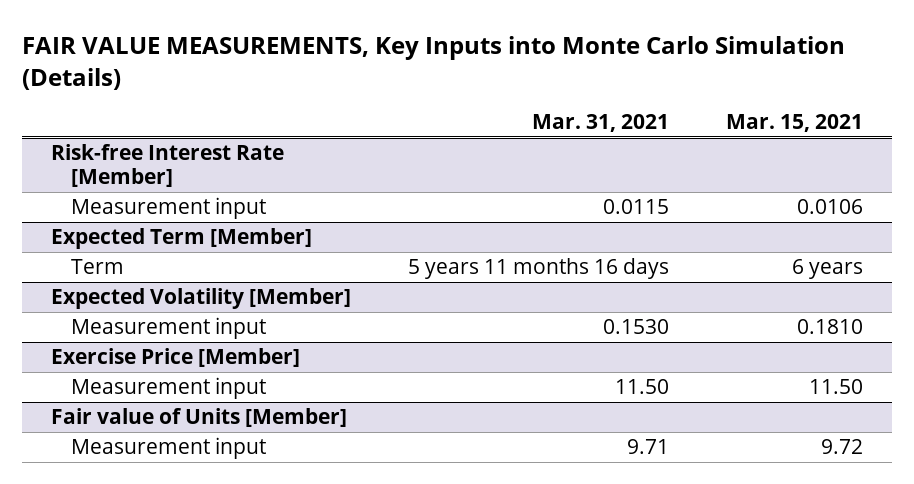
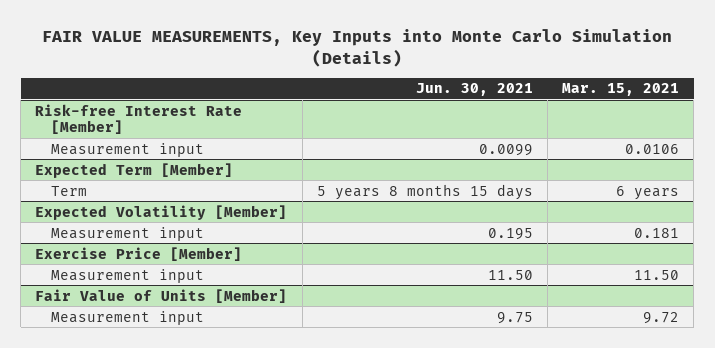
[531,114,669,133] Mar. 31, 2021 -> none
none -> [415,83,533,97] Jun. 30, 2021
[797,319,864,335] 0.1810 -> [634,227,680,238] 0.181
[50,408,347,428] Fair value of Units [Member] -> [35,288,288,303] Fair Value of Units [Member]

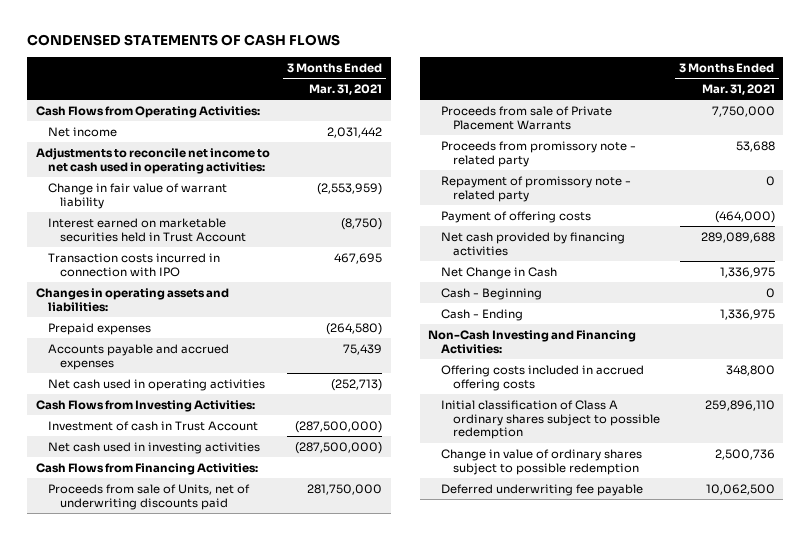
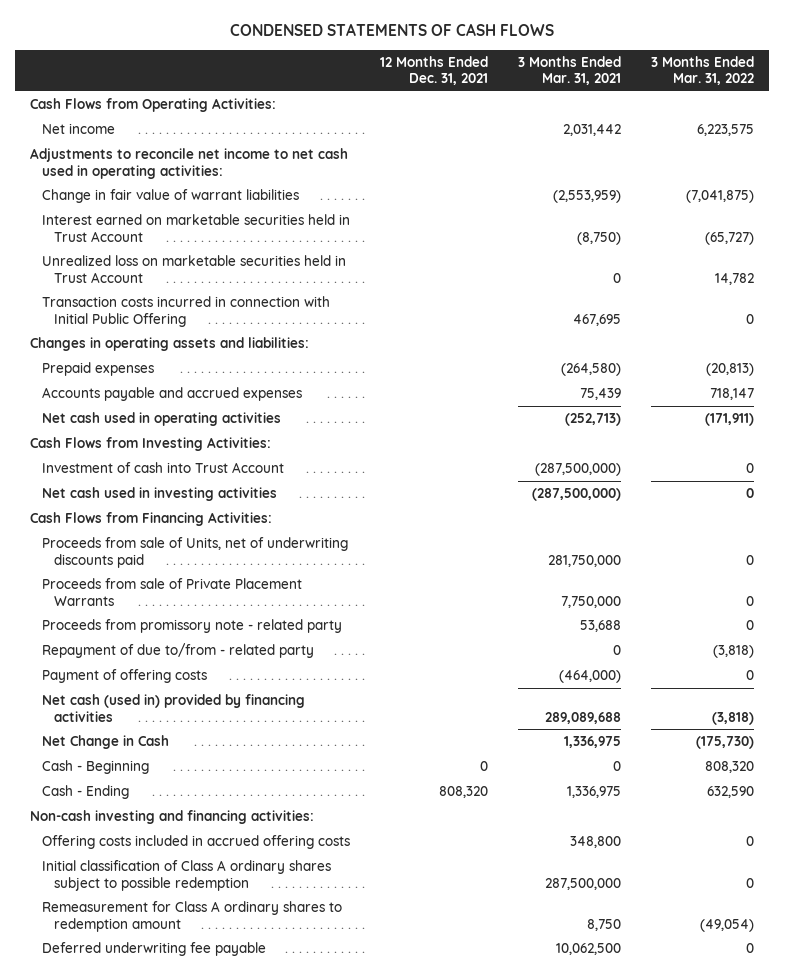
none -> [380,55,489,86] 12 Months Ended Dec. 31, 2021
none -> [651,55,755,86] 3 Months Ended Mar. 31, 2022
[48,182,228,209] Change in fair value of warrant liability -> [41,189,299,204] Change in fair value of warrant liabilities
none -> [41,255,346,283] Unrealized loss on marketable securities held in Trust Account
[48,252,221,277] Transaction costs incurred in connection with IPO -> [41,296,330,327] Transaction costs incurred in connection with Initial Public Offering
[48,420,259,431] Investment of cash in Trust Account -> [41,462,284,474] Investment of cash into Trust Account
[440,175,631,202] Repayment of promissory note - related party -> [41,643,314,659] Repayment of due to/from - related party
[440,231,625,256] Net cash provided by financing activities -> [41,694,305,722] Net cash (used in) provided by financing activities
[428,329,637,354] Non-Cash Investing and Financing Activities: -> [30,810,315,825] Non-cash investing and financing activities:
[704,399,775,411] 259,896,110 -> [545,877,622,890] 287,500,000
[440,448,642,475] Change in value of ordinary shares subject to possible redemption -> [41,901,342,932] Remeasurement for Class A ordinary shares to redemption amount
[714,448,775,460] 2,500,736 -> [587,918,622,931] 8,750

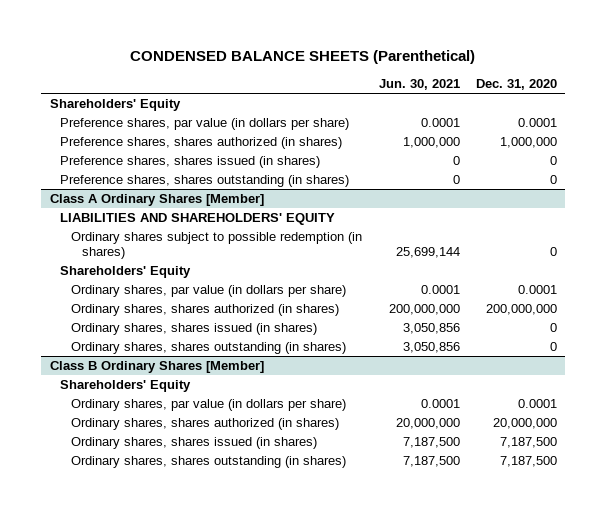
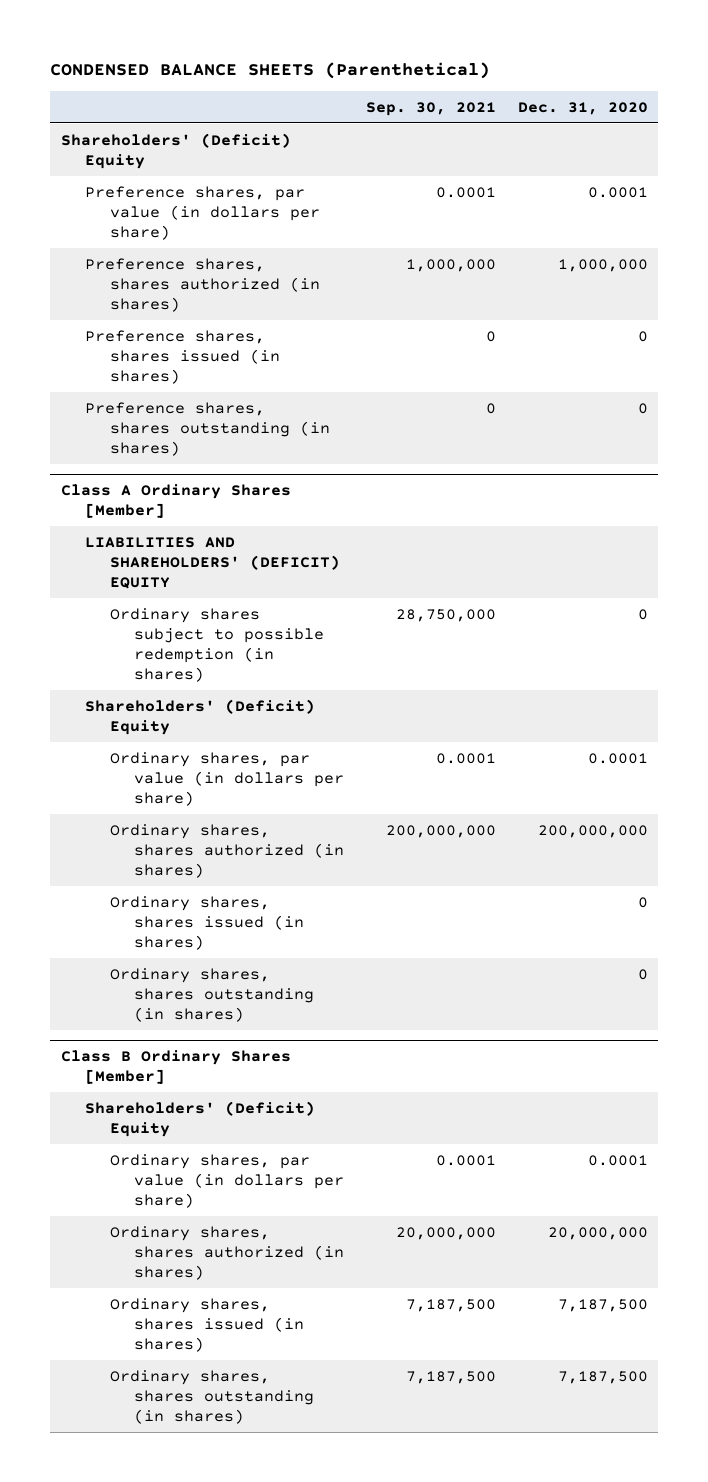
[378,79,460,91] Jun. 30, 2021 -> none
none -> [366,101,497,116] Sep. 30, 2021
[49,98,181,111] Shareholders' Equity -> [60,132,291,169] Shareholders' (Deficit) Equity
[60,212,336,225] LIABILITIES AND SHAREHOLDERS' EQUITY -> [85,536,340,590] LIABILITIES AND SHAREHOLDERS' (DEFICIT) EQUITY
[60,265,192,278] Shareholders' Equity -> [85,698,316,735] Shareholders' (Deficit) Equity
[60,379,192,392] Shareholders' Equity -> [85,1100,316,1137] Shareholders' (Deficit) Equity

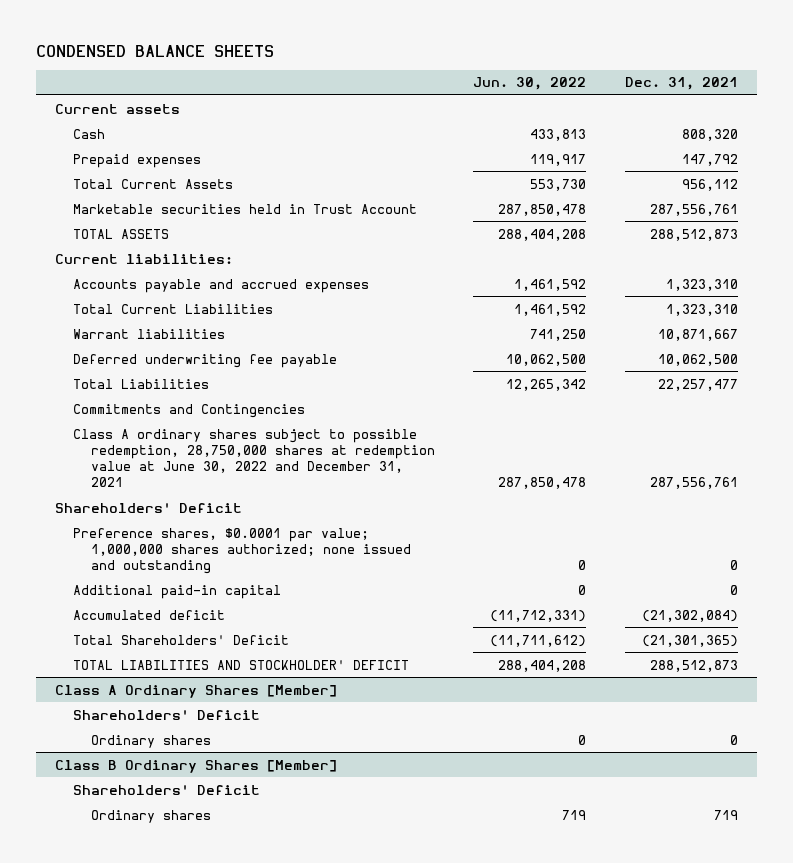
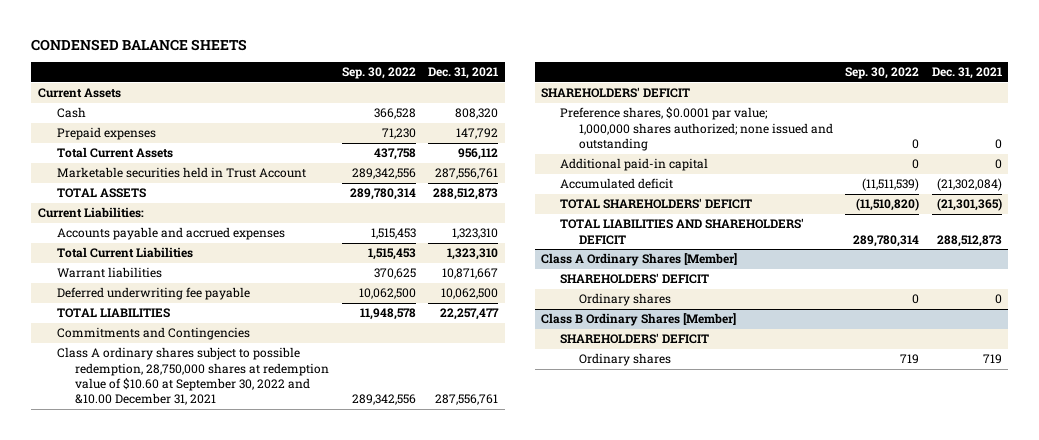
[473,77,587,91] Jun. 30, 2022 -> none
none -> [341,67,416,80] Sep. 30, 2022
[55,103,181,114] Current assets -> [37,88,121,99] Current Assets
[55,253,234,264] Current liabilities: -> [37,207,144,219] Current Liabilities:
[73,378,210,389] Total Liabilities -> [56,308,170,319] TOTAL LIABILITIES
[73,428,436,487] Class A ordinary shares subject to possible redemption, 28,750,000 shares at redemption value at June 30, 2022 and December 31, 2021 -> [56,347,330,406] Class A ordinary shares subject to possible redemption, 28,750,000 shares at redemption value of $10.60 at September 30, 2022 and &10.00 December 31, 2021
[55,502,243,513] Shareholders' Deficit -> [540,87,690,99] SHAREHOLDERS' DEFICIT
[73,634,290,645] Total Shareholders' Deficit -> [559,198,752,210] TOTAL SHAREHOLDERS' DEFICIT
[73,659,410,670] TOTAL LIABILITIES AND STOCKHOLDER' DEFICIT -> [559,218,804,245] TOTAL LIABILITIES AND SHAREHOLDERS' DEFICIT
[73,709,261,720] Shareholders' Deficit -> [559,273,709,285] SHAREHOLDERS' DEFICIT
[73,784,261,795] Shareholders' Deficit -> [559,333,709,345] SHAREHOLDERS' DEFICIT

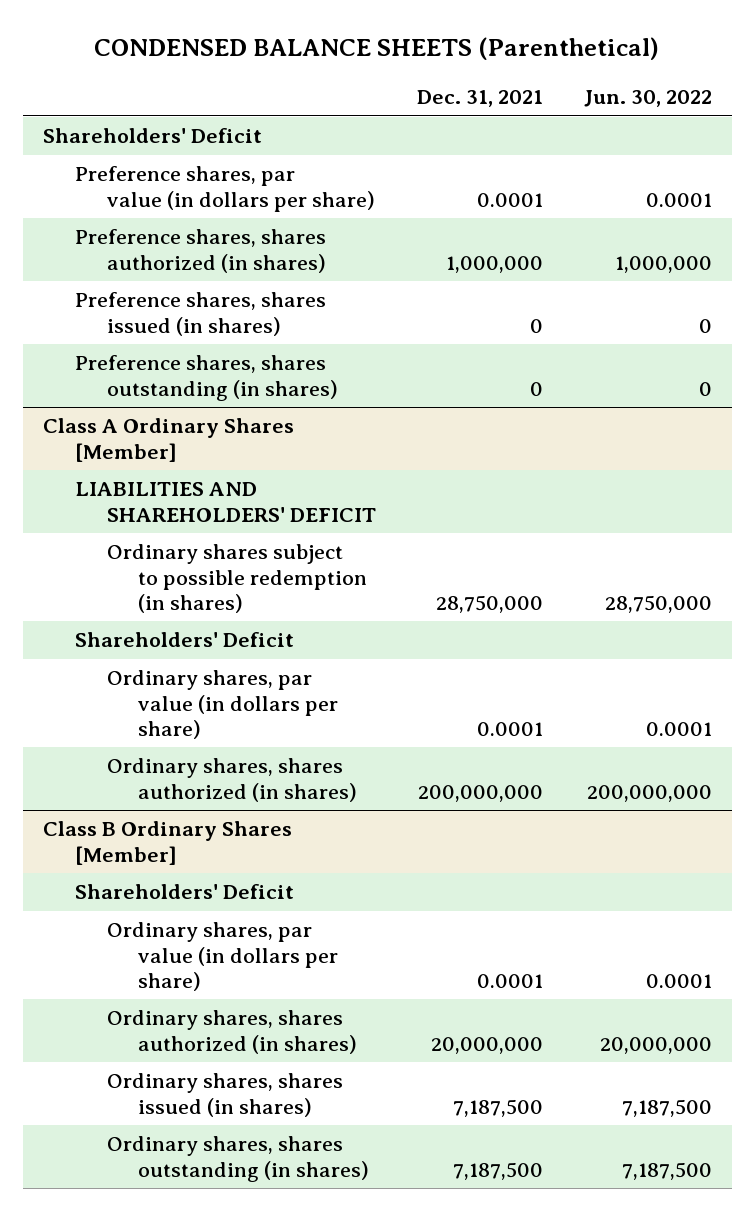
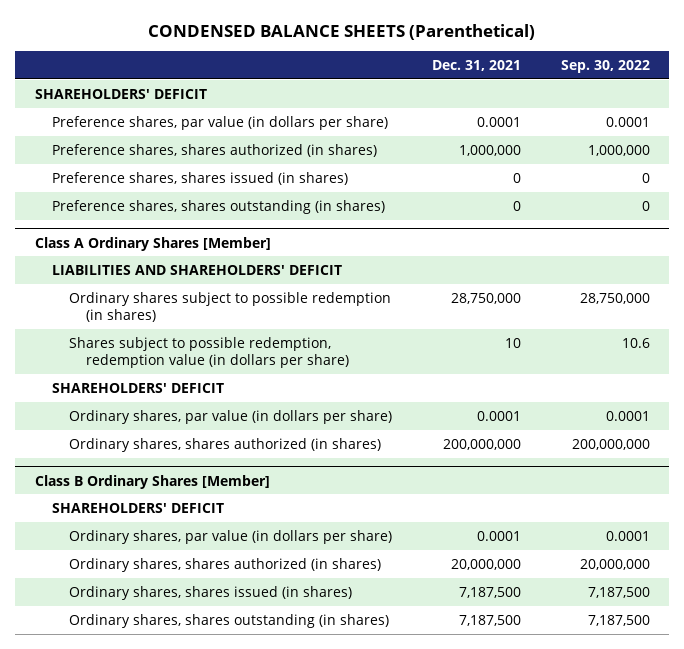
[583,90,712,108] Jun. 30, 2022 -> none
none -> [560,60,650,74] Sep. 30, 2022
[43,128,263,144] Shareholders' Deficit -> [34,88,207,99] SHAREHOLDERS' DEFICIT
none -> [69,336,350,369] Shares subject to possible redemption, redemption value (in dollars per share)
[74,632,294,648] Shareholders' Deficit -> [52,382,225,393] SHAREHOLDERS' DEFICIT
[74,884,294,900] Shareholders' Deficit -> [52,502,225,513] SHAREHOLDERS' DEFICIT

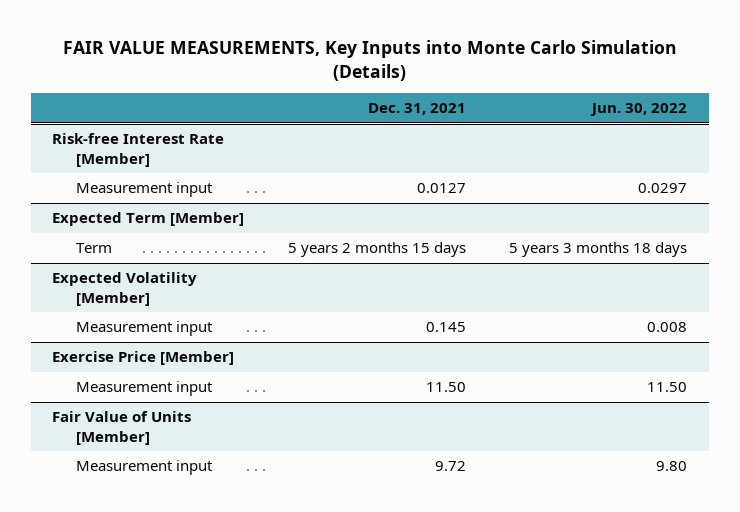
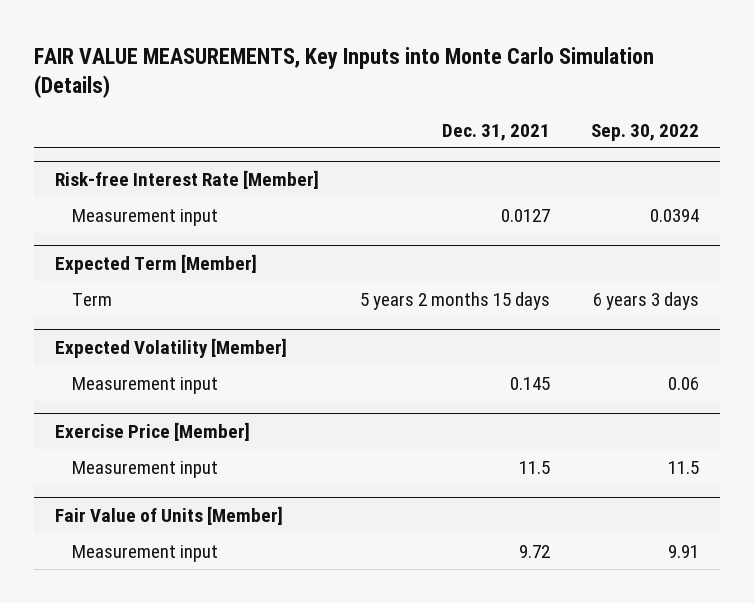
[590,103,688,117] Jun. 30, 2022 -> none
none -> [591,123,700,141] Sep. 30, 2022
[425,382,466,393] 11.50 -> [519,460,551,474] 11.5

